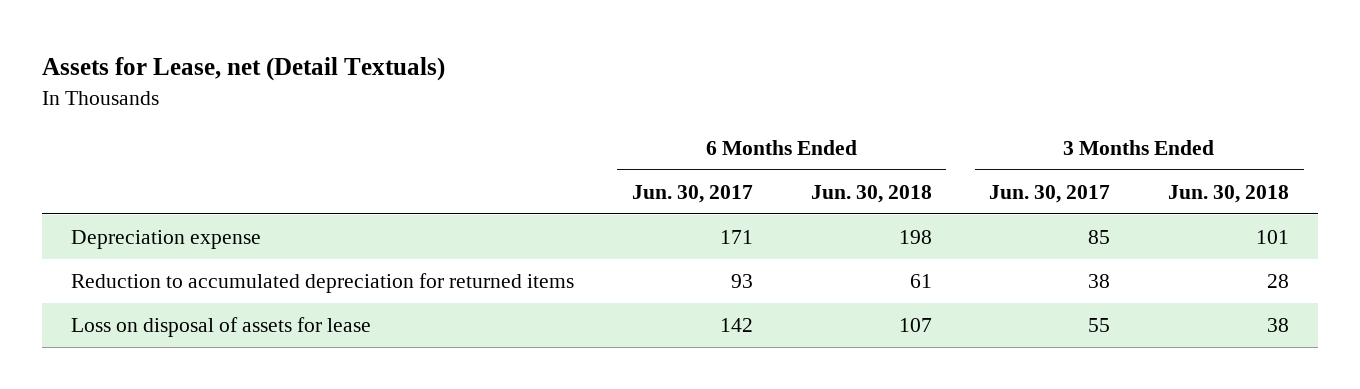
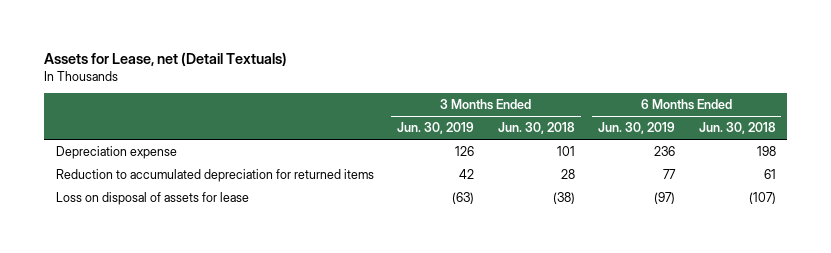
[631,184,753,203] Jun. 30, 2017 -> none
[989,184,1111,203] Jun. 30, 2017 -> none
none -> [397,122,475,135] Jun. 30, 2019
none -> [598,122,676,135] Jun. 30, 2019
[898,317,932,332] 107 -> [748,192,776,205] (107)
[1267,317,1290,332] 38 -> [552,192,575,205] (38)

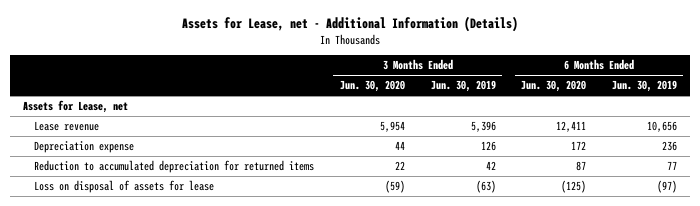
[43,51,287,66] Assets for Lease, net (Detail Textuals) -> [181,15,518,32] Assets for Lease, net - Additional Information (Details)
[497,122,575,135] Jun. 30, 2018 -> none
[698,122,776,135] Jun. 30, 2018 -> none
none -> [339,80,405,93] Jun. 30, 2020
none -> [521,80,587,93] Jun. 30, 2020
none -> [22,100,128,114] Assets for Lease, net
none -> [34,121,100,132] Lease revenue

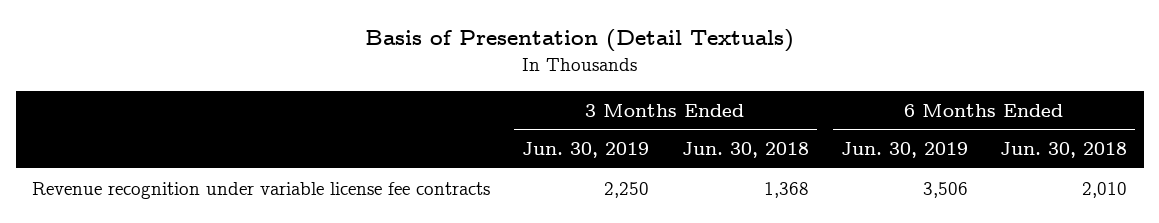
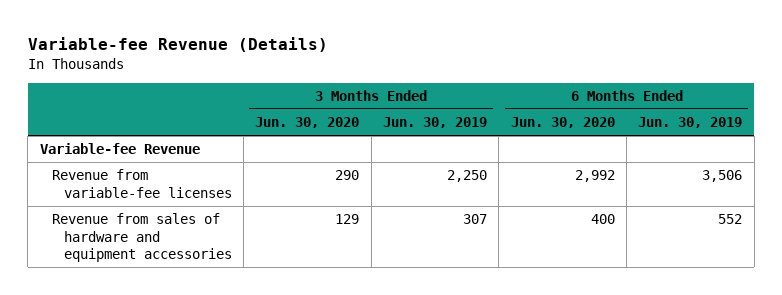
[364,29,794,53] Basis of Presentation (Detail Textuals) -> [27,36,328,52] Variable-fee Revenue (Details)
[681,141,809,158] Jun. 30, 2018 -> none
[1000,141,1128,158] Jun. 30, 2018 -> none
none -> [255,117,360,129] Jun. 30, 2020
none -> [510,117,615,129] Jun. 30, 2020
none -> [39,143,200,155] Variable-fee Revenue
[31,181,490,199] Revenue recognition under variable license fee contracts -> [51,169,232,198] Revenue from variable-fee licenses
none -> [51,213,232,263] Revenue from sales of hardware and equipment accessories

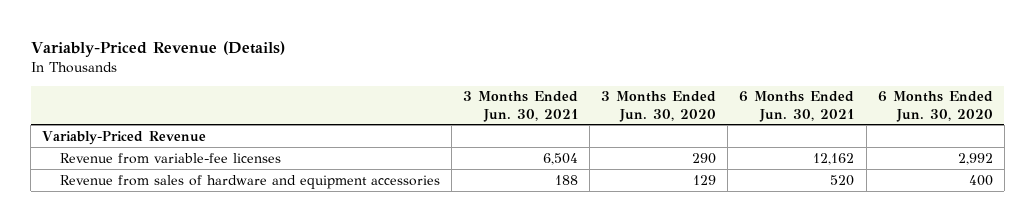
[27,36,328,52] Variable-fee Revenue (Details) -> [30,40,285,57] Variably-Priced Revenue (Details)
[382,117,487,129] Jun. 30, 2019 -> none
[638,117,743,129] Jun. 30, 2019 -> none
none -> [463,91,579,122] 3 Months Ended Jun. 30, 2021
none -> [739,91,855,122] 6 Months Ended Jun. 30, 2021
[39,143,200,155] Variable-fee Revenue -> [42,130,207,145] Variably-Priced Revenue

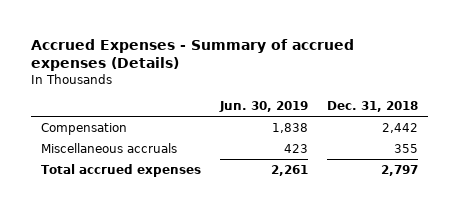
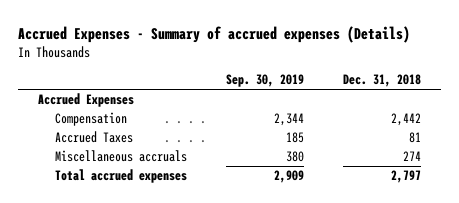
[219,101,309,113] Jun. 30, 2019 -> none
none -> [226,74,305,88] Sep. 30, 2019
none -> [37,93,134,108] Accrued Expenses
none -> [54,131,133,144] Accrued Taxes
[394,143,419,153] 355 -> [403,151,422,162] 274

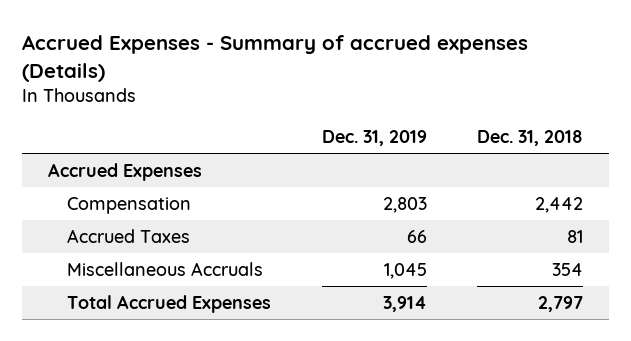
[226,74,305,88] Sep. 30, 2019 -> none
none -> [321,129,427,146] Dec. 31, 2019
[54,150,187,163] Miscellaneous accruals -> [67,262,264,277] Miscellaneous Accruals
[403,151,422,162] 274 -> [552,263,584,277] 354
[54,169,187,184] Total accrued expenses -> [67,295,272,314] Total Accrued Expenses

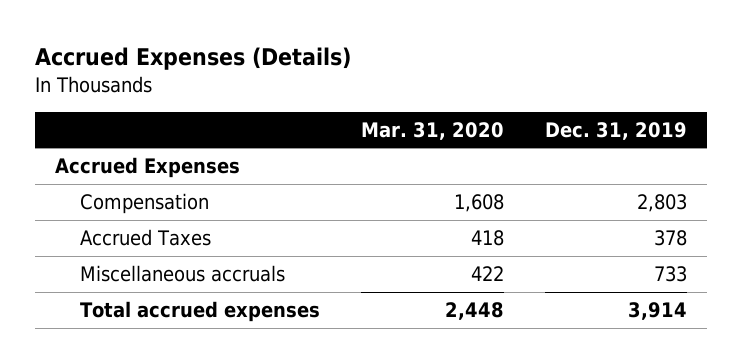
[22,35,529,82] Accrued Expenses - Summary of accrued expenses (Details) -> [34,47,351,71] Accrued Expenses (Details)
[477,129,584,146] Dec. 31, 2018 -> none
none -> [360,121,504,140] Mar. 31, 2020
[406,230,427,244] 66 -> [653,229,687,246] 378
[67,262,264,277] Miscellaneous Accruals -> [79,264,285,282] Miscellaneous accruals
[383,263,427,280] 1,045 -> [653,265,687,282] 733
[67,295,272,314] Total Accrued Expenses -> [79,300,320,322] Total accrued expenses

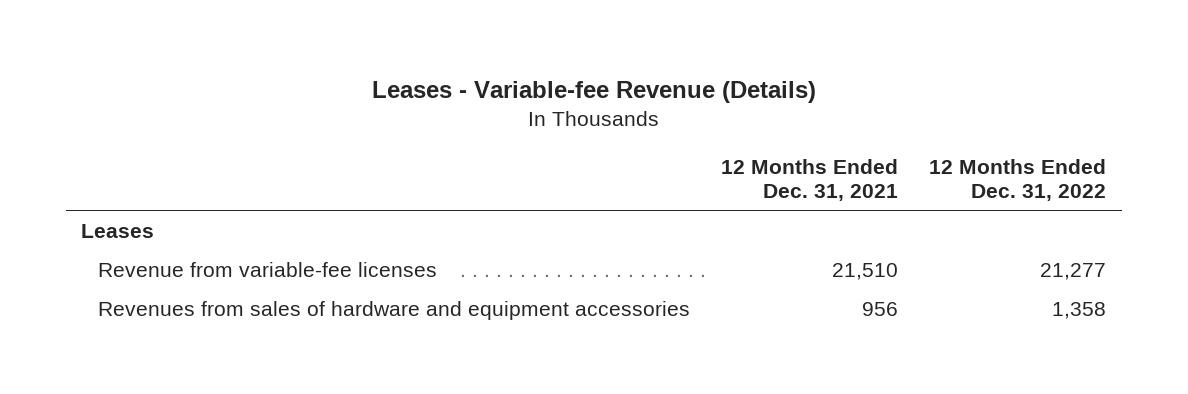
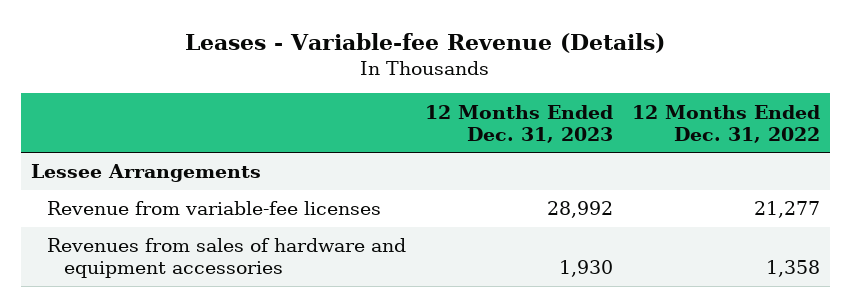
[721,158,899,202] 12 Months Ended Dec. 31, 2021 -> none
none -> [425,104,614,143] 12 Months Ended Dec. 31, 2023
[81,223,155,238] Leases -> [30,164,261,183] Lessee Arrangements

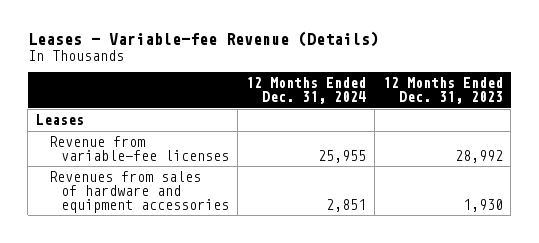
[632,104,821,143] 12 Months Ended Dec. 31, 2022 -> none
none -> [245,77,366,105] 12 Months Ended Dec. 31, 2024
[30,164,261,183] Lessee Arrangements -> [36,114,85,126] Leases

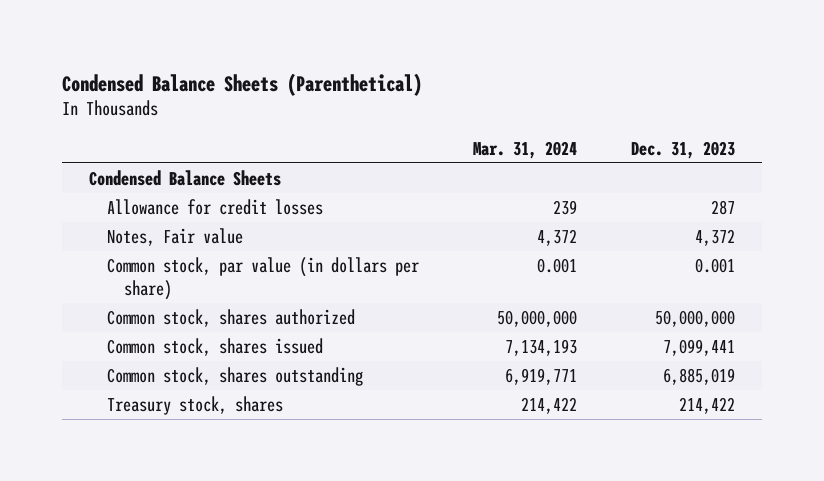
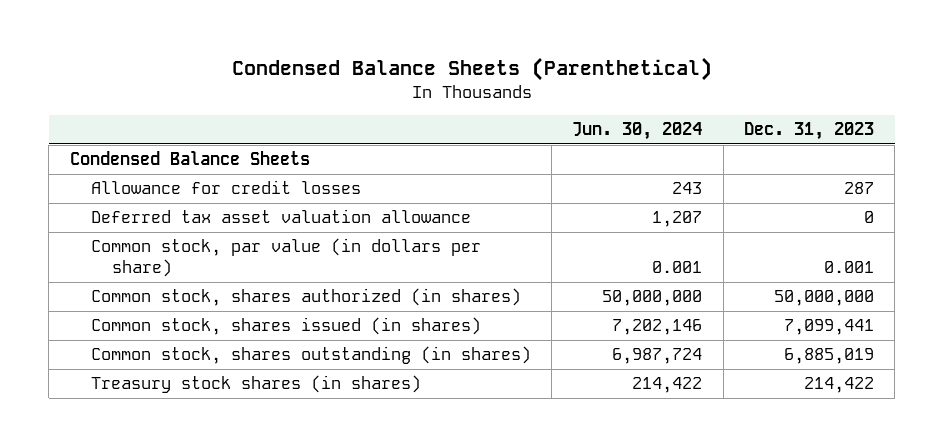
[472,140,577,159] Mar. 31, 2024 -> none
none -> [572,122,703,141] Jun. 30, 2024
[106,228,243,247] Notes, Fair value -> none
none -> [90,209,471,224] Deferred tax asset valuation allowance
[106,309,355,328] Common stock, shares authorized -> [90,288,521,307] Common stock, shares authorized (in shares)
[106,338,323,357] Common stock, shares issued -> [90,317,481,336] Common stock, shares issued (in shares)
[106,367,363,387] Common stock, shares outstanding -> [90,346,531,365] Common stock, shares outstanding (in shares)
[106,396,283,416] Treasury stock, shares -> [90,375,421,394] Treasury stock shares (in shares)

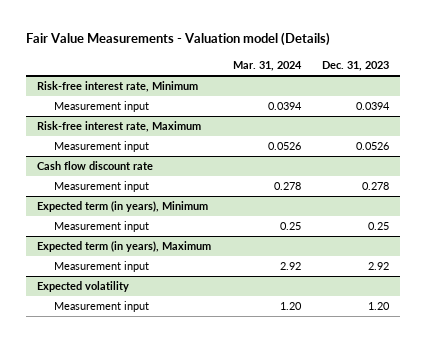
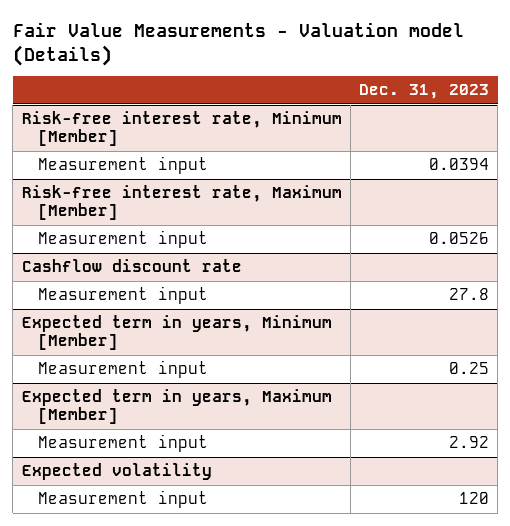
[232,60,302,71] Mar. 31, 2024 -> none
[36,81,198,93] Risk-free interest rate, Minimum -> [21,111,342,147] Risk-free interest rate, Minimum [Member]
[36,121,201,133] Risk-free interest rate, Maximum -> [21,185,342,221] Risk-free interest rate, Maximum [Member]
[36,161,153,171] Cash flow discount rate -> [21,259,242,273] Cashflow discount rate
[362,182,390,191] 0.278 -> [448,288,489,301] 27.8
[36,201,208,213] Expected term (in years), Minimum -> [21,315,332,351] Expected term in years, Minimum [Member]
[36,241,211,253] Expected term (in years), Maximum -> [21,389,332,425] Expected term in years, Maximum [Member]
[368,302,391,311] 1.20 -> [458,492,489,505] 120

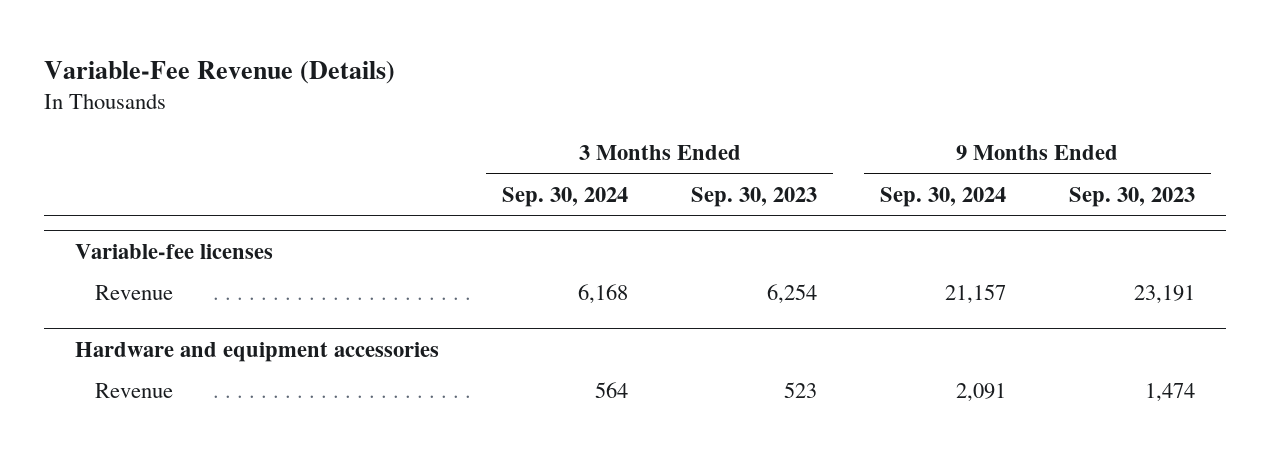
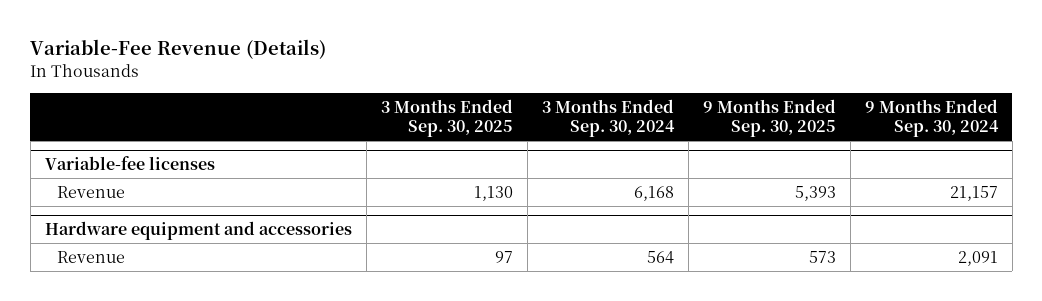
[691,187,818,208] Sep. 30, 2023 -> none
[1068,187,1195,208] Sep. 30, 2023 -> none
none -> [380,99,513,138] 3 Months Ended Sep. 30, 2025
none -> [702,99,836,138] 9 Months Ended Sep. 30, 2025
[75,341,440,362] Hardware and equipment accessories -> [44,221,352,241] Hardware equipment and accessories

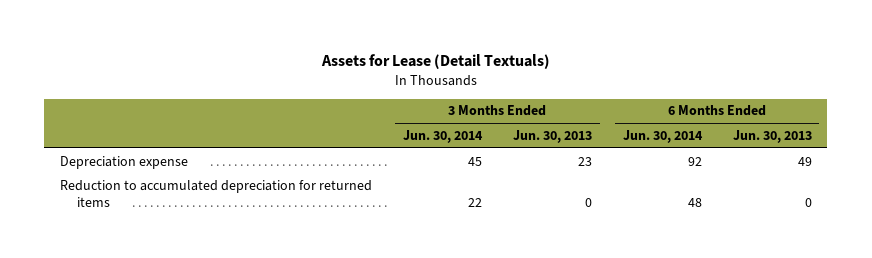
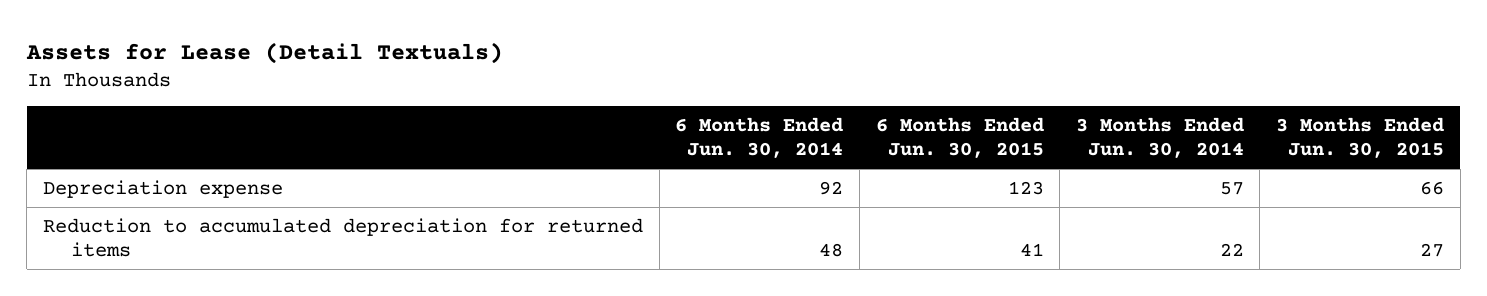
[512,129,592,143] Jun. 30, 2013 -> none
[732,129,812,143] Jun. 30, 2013 -> none
none -> [875,117,1044,159] 6 Months Ended Jun. 30, 2015
none -> [1275,117,1444,159] 3 Months Ended Jun. 30, 2015
[467,156,482,166] 45 -> [1219,181,1244,195] 57

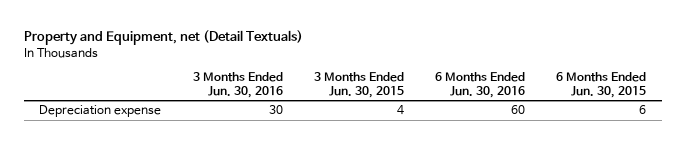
[25,41,503,64] Assets for Lease (Detail Textuals) -> [23,30,303,46] Property and Equipment, net (Detail Textuals)
[675,117,844,159] 6 Months Ended Jun. 30, 2014 -> none
[1075,117,1244,159] 3 Months Ended Jun. 30, 2014 -> none
none -> [192,72,283,98] 3 Months Ended Jun. 30, 2016
none -> [435,72,526,98] 6 Months Ended Jun. 30, 2016
[43,217,644,257] Reduction to accumulated depreciation for returned items -> none
[1007,180,1044,195] 123 -> [639,105,647,115] 6
[1419,180,1444,195] 66 -> [396,105,404,116] 4

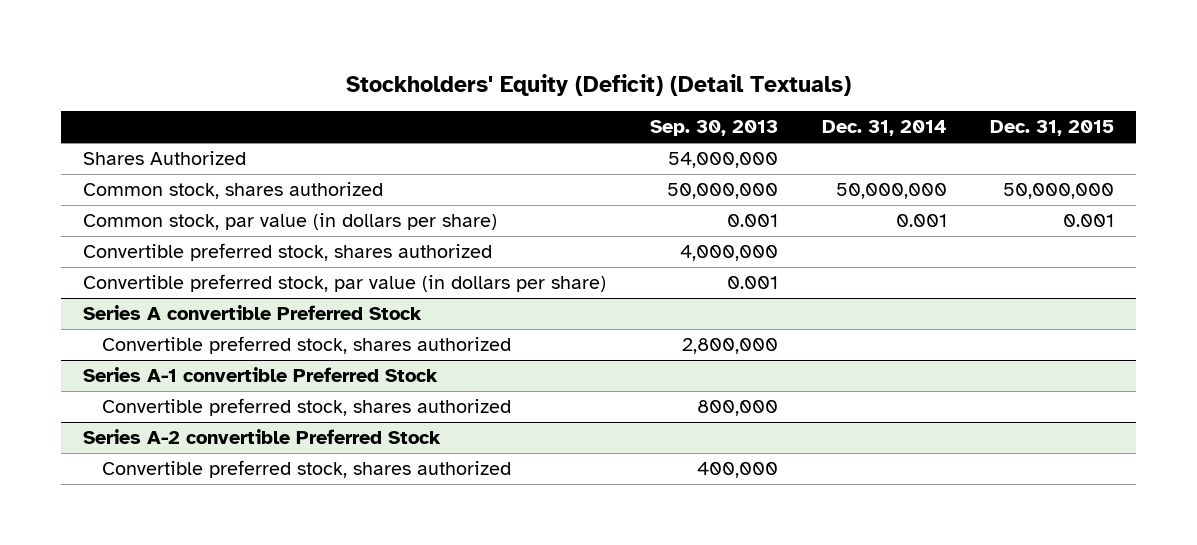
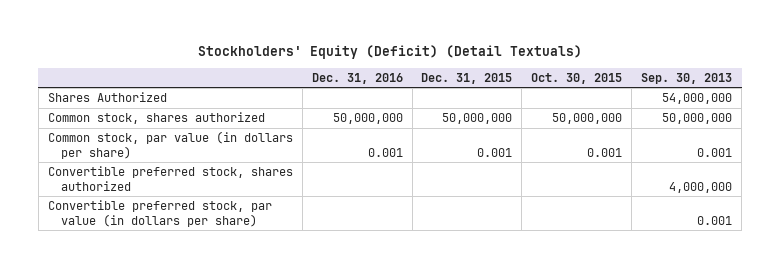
[821,120,947,137] Dec. 31, 2014 -> none
none -> [311,72,403,84] Dec. 31, 2016
none -> [531,72,623,84] Oct. 30, 2015
[82,305,422,321] Series A convertible Preferred Stock -> none
[101,336,511,355] Convertible preferred stock, shares authorized -> none
[82,367,438,383] Series A-1 convertible Preferred Stock -> none
[101,398,511,417] Convertible preferred stock, shares authorized -> none
[82,429,441,445] Series A-2 convertible Preferred Stock -> none
[101,460,511,479] Convertible preferred stock, shares authorized -> none

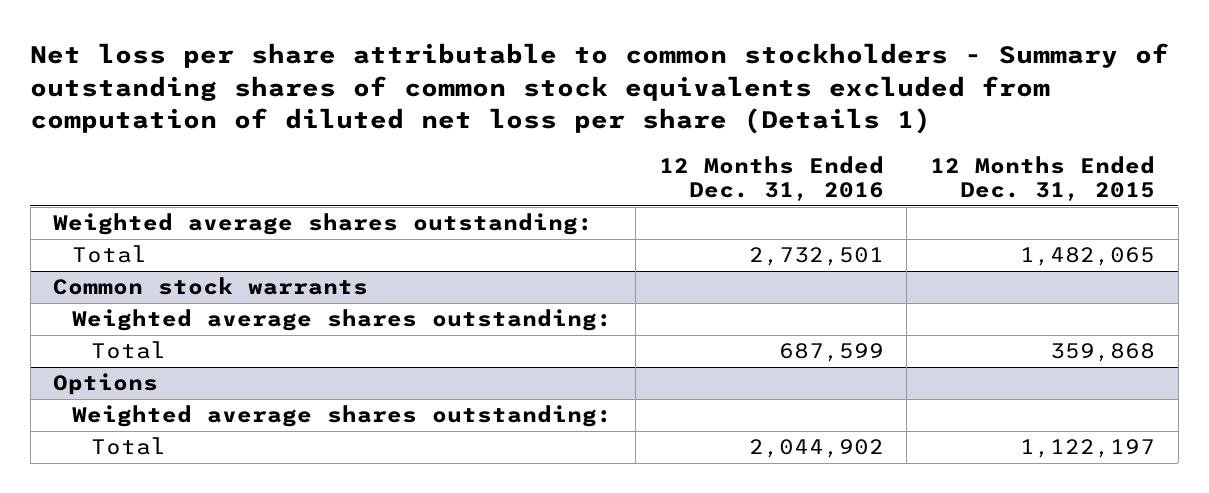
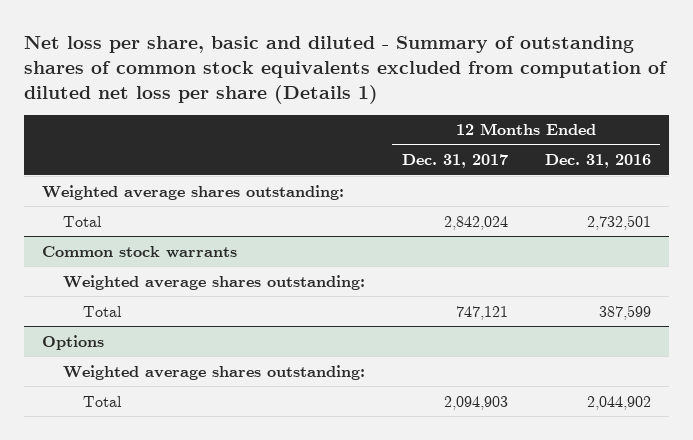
[30,42,1170,135] Net loss per share attributable to common stockholders - Summary of outstanding shares of common stock equivalents excluded from computation of diluted net loss per share (Details 1) -> [23,35,668,104] Net loss per share, basic and diluted - Summary of outstanding shares of common stock equivalents excluded from computation of diluted net loss per share (Details 1)
[930,155,1156,202] 12 Months Ended Dec. 31, 2015 -> none
none -> [401,154,508,169] Dec. 31, 2017
[778,343,884,363] 687,599 -> [598,304,651,320] 387,599

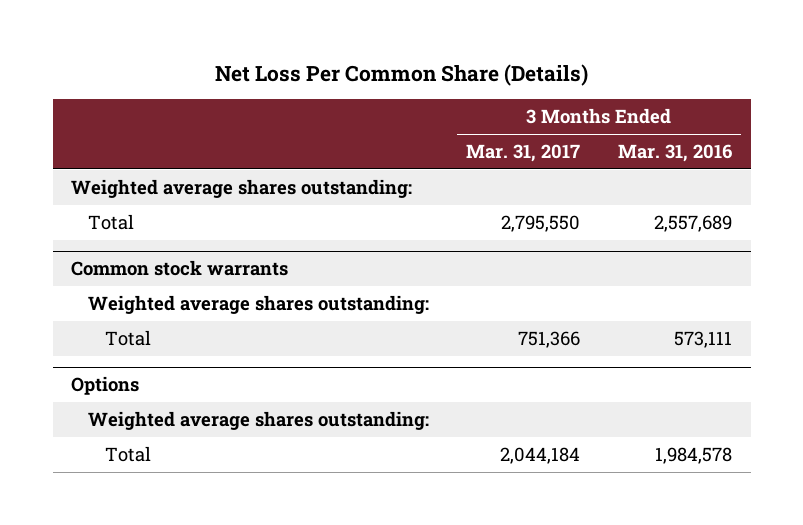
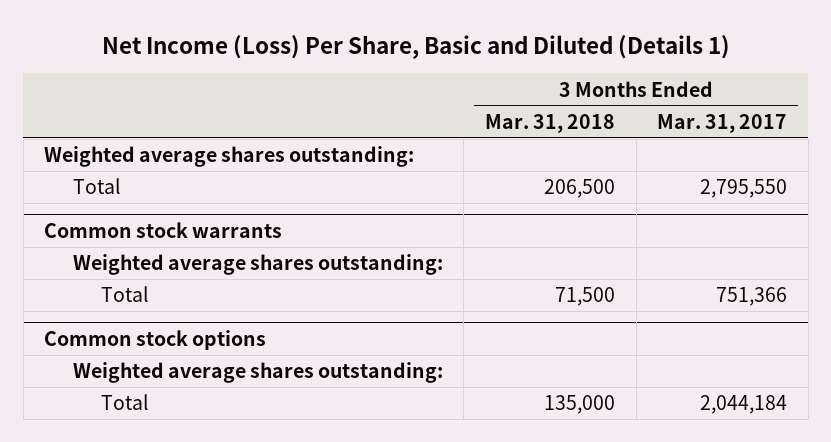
[214,64,588,87] Net Loss Per Common Share (Details) -> [101,34,730,59] Net Income (Loss) Per Share, Basic and Diluted (Details 1)
[617,144,732,163] Mar. 31, 2016 -> none
none -> [484,113,615,133] Mar. 31, 2018
[71,376,140,396] Options -> [44,329,267,350] Common stock options

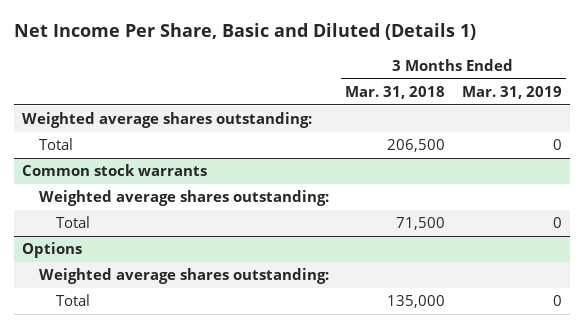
[101,34,730,59] Net Income (Loss) Per Share, Basic and Diluted (Details 1) -> [13,23,476,41] Net Income Per Share, Basic and Diluted (Details 1)
[657,113,788,133] Mar. 31, 2017 -> none
none -> [461,85,562,99] Mar. 31, 2019
[44,329,267,350] Common stock options -> [21,242,82,259] Options

